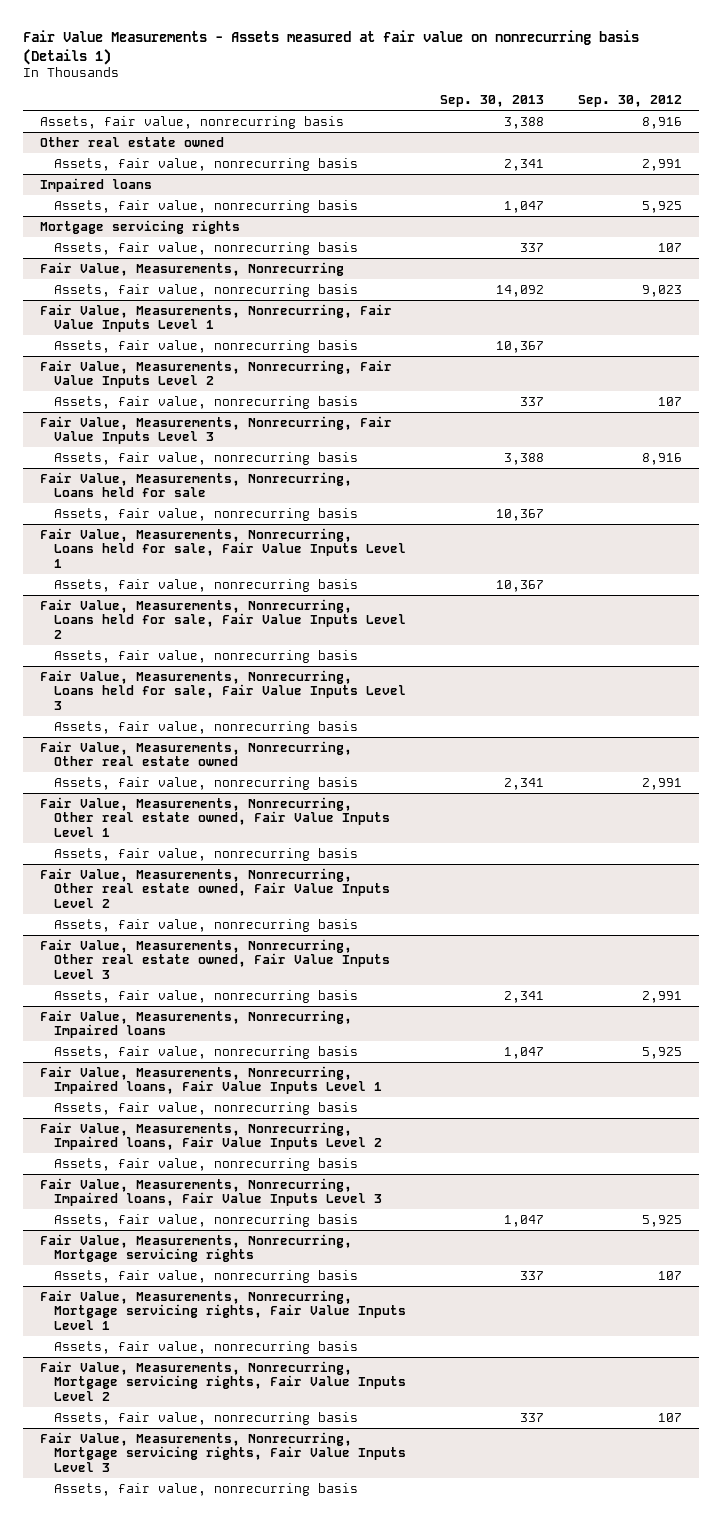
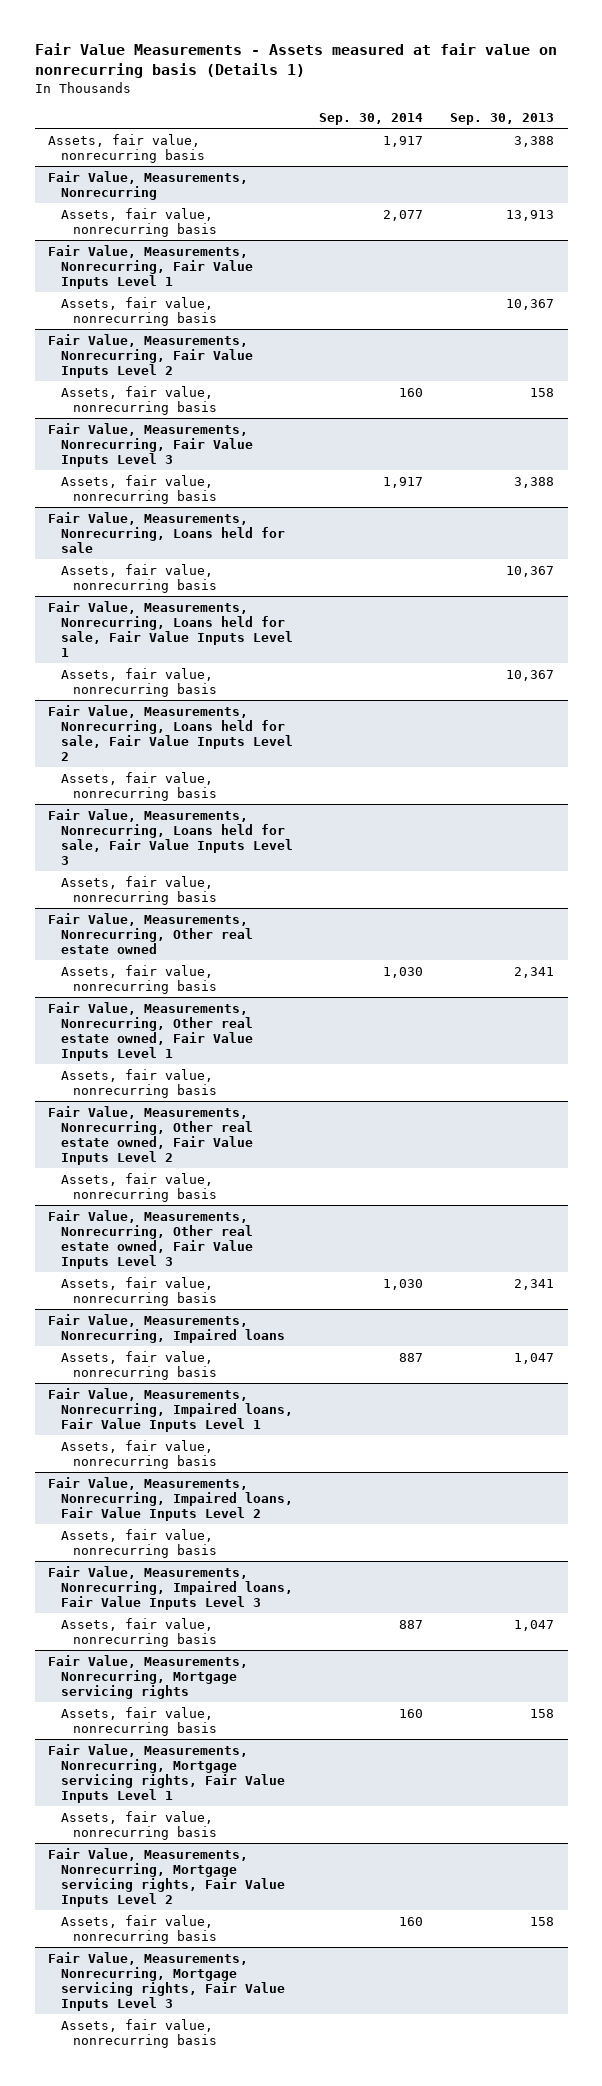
[578,95,683,108] Sep. 30, 2012 -> none
none -> [319,112,424,125] Sep. 30, 2014
[39,136,224,147] Other real estate owned -> none
[54,157,359,171] Assets, fair value, nonrecurring basis -> none
[39,177,152,192] Impaired loans -> none
[54,199,359,213] Assets, fair value, nonrecurring basis -> none
[39,219,240,234] Mortgage servicing rights -> none
[54,241,359,255] Assets, fair value, nonrecurring basis -> none
[496,284,545,297] 14,092 -> [506,209,555,221] 13,913
[520,396,545,406] 337 -> [530,387,555,397] 158
[520,1270,545,1280] 337 -> [530,1708,555,1718] 158
[520,1412,545,1422] 337 -> [530,1916,555,1926] 158

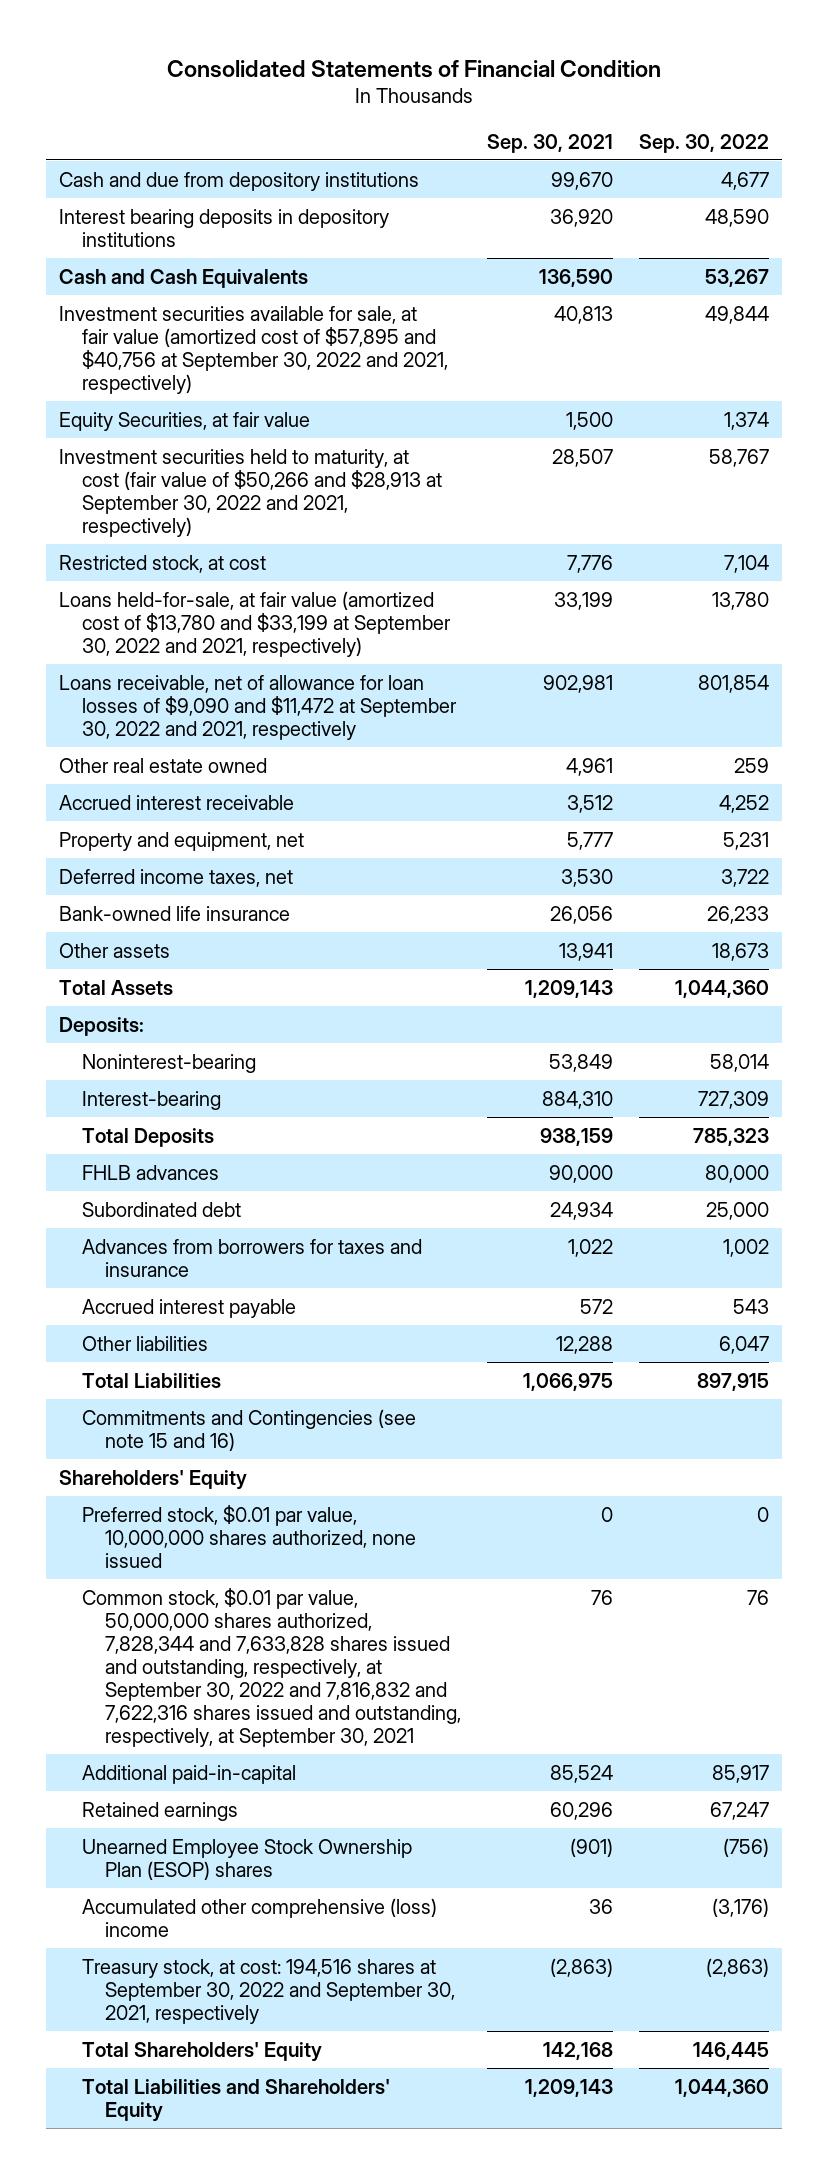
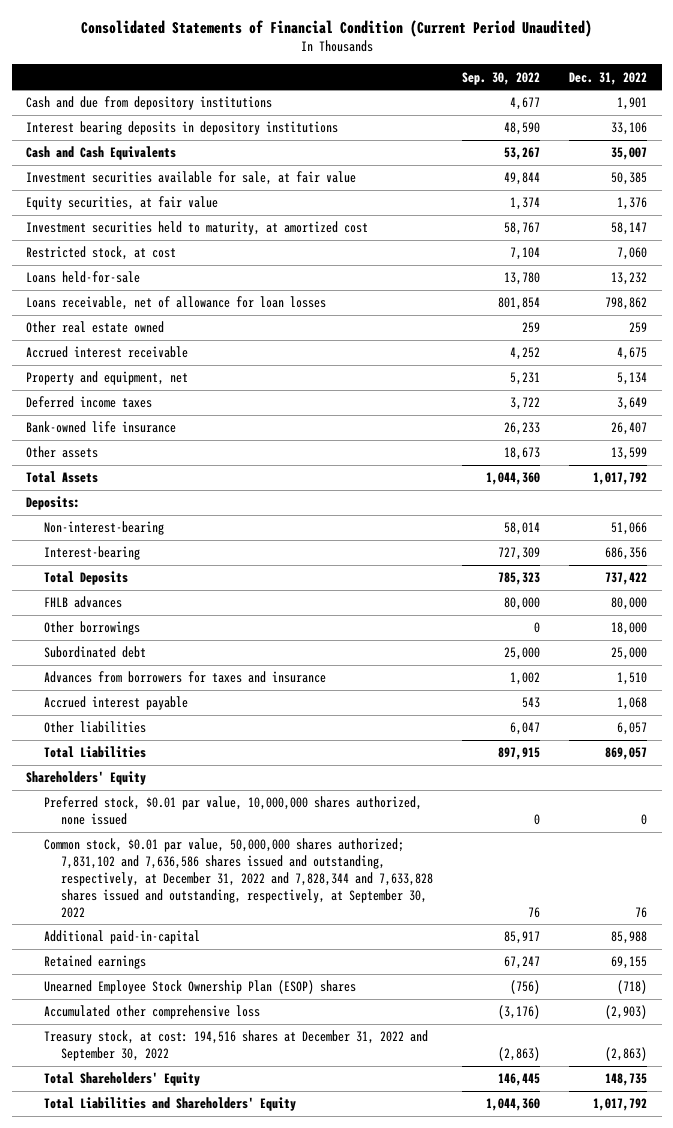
[166,59,661,78] Consolidated Statements of Financial Condition -> [80,19,592,37] Consolidated Statements of Financial Condition (Current Period Unaudited)
[486,133,613,153] Sep. 30, 2021 -> none
none -> [569,71,648,85] Dec. 31, 2022
[58,305,448,394] Investment securities available for sale, at fair value (amortized cost of $57,895 and $40,756 at September 30, 2022 and 2021, respectively) -> [26,171,357,186] Investment securities available for sale, at fair value
[58,411,310,431] Equity Securities, at fair value -> [26,196,219,211] Equity securities, at fair value
[58,448,442,537] Investment securities held to maturity, at cost (fair value of $50,266 and $28,913 at September 30, 2022 and 2021, respectively) -> [26,221,369,236] Investment securities held to maturity, at amortized cost
[58,590,451,657] Loans held-for-sale, at fair value (amortized cost of $13,780 and $33,199 at September 30, 2022 and 2021, respectively) -> [26,271,141,284] Loans held-for-sale
[58,674,457,740] Loans receivable, net of allowance for loan losses of $9,090 and $11,472 at September 30, 2022 and 2021, respectively -> [26,296,327,311] Loans receivable, net of allowance for loan losses
[58,868,293,887] Deferred income taxes, net -> [26,396,153,409] Deferred income taxes
[81,1053,256,1073] Noninterest-bearing -> [43,521,164,536] Non-interest-bearing
none -> [43,621,140,636] Other borrowings
[81,1408,416,1451] Commitments and Contingencies (see note 15 and 16) -> none
[81,1587,462,1748] Common stock, $0.01 par value, 50,000,000 shares authorized, 7,828,344 and 7,633,828 shares issued and outstanding, respectively, at September 30, 2022 and 7,816,832 and 7,622,316 shares issued and outstanding, respectively, at September 30, 2021 -> [43,838,433,918] Common stock, $0.01 par value, 50,000,000 shares authorized; 7,831,102 and 7,636,586 shares issued and outstanding, respectively, at December 31, 2022 and 7,828,344 and 7,633,828 shares issued and outstanding, respectively, at September 30, 2022
[81,1897,437,1937] Accumulated other comprehensive (loss) income -> [43,1005,260,1020] Accumulated other comprehensive loss
[81,1958,456,2024] Treasury stock, at cost: 194,516 shares at September 30, 2022 and September 30, 2021, respectively -> [43,1030,428,1062] Treasury stock, at cost: 194,516 shares at December 31, 2022 and September 30, 2022

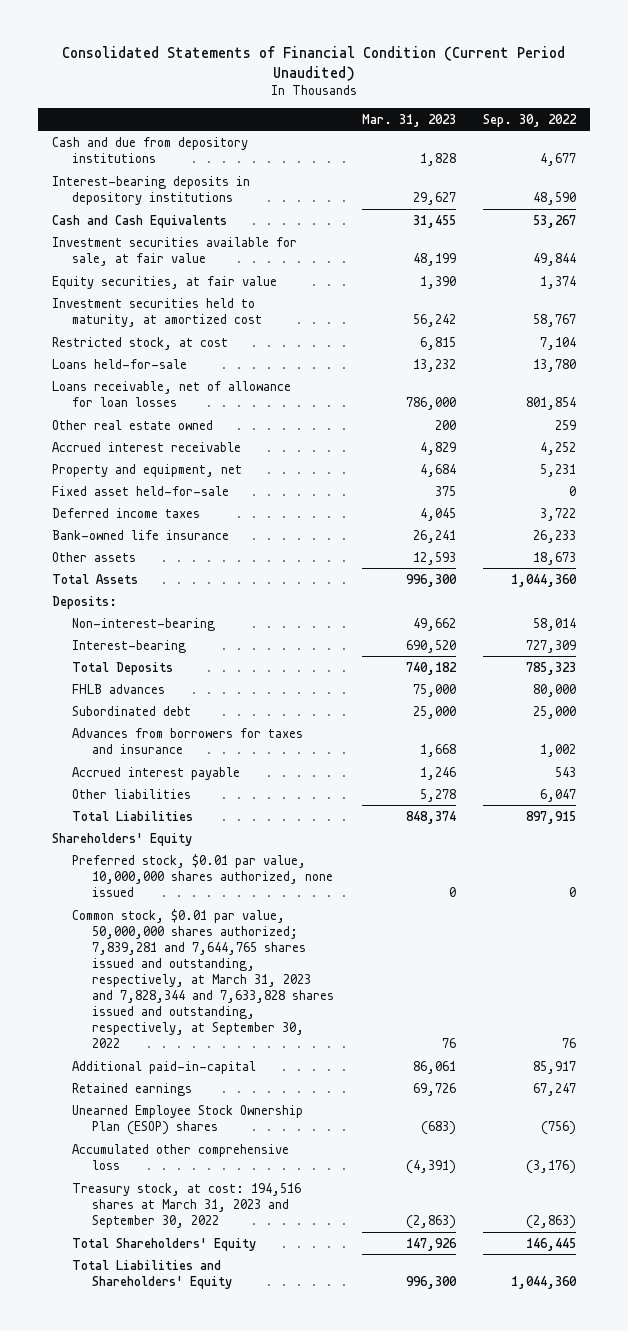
[569,71,648,85] Dec. 31, 2022 -> none
none -> [361,113,456,127] Mar. 31, 2023
[26,121,339,136] Interest bearing deposits in depository institutions -> [51,175,250,205] Interest-bearing deposits in depository institutions
none -> [51,485,229,496] Fixed asset held-for-sale
[43,621,140,636] Other borrowings -> none
[43,838,433,918] Common stock, $0.01 par value, 50,000,000 shares authorized; 7,831,102 and 7,636,586 shares issued and outstanding, respectively, at December 31, 2022 and 7,828,344 and 7,633,828 shares issued and outstanding, respectively, at September 30, 2022 -> [72,908,335,1049] Common stock, $0.01 par value, 50,000,000 shares authorized; 7,839,281 and 7,644,765 shares issued and outstanding, respectively, at March 31, 2023 and 7,828,344 and 7,633,828 shares issued and outstanding, respectively, at September 30, 2022
[43,1030,428,1062] Treasury stock, at cost: 194,516 shares at December 31, 2022 and September 30, 2022 -> [72,1182,302,1228] Treasury stock, at cost: 194,516 shares at March 31, 2023 and September 30, 2022

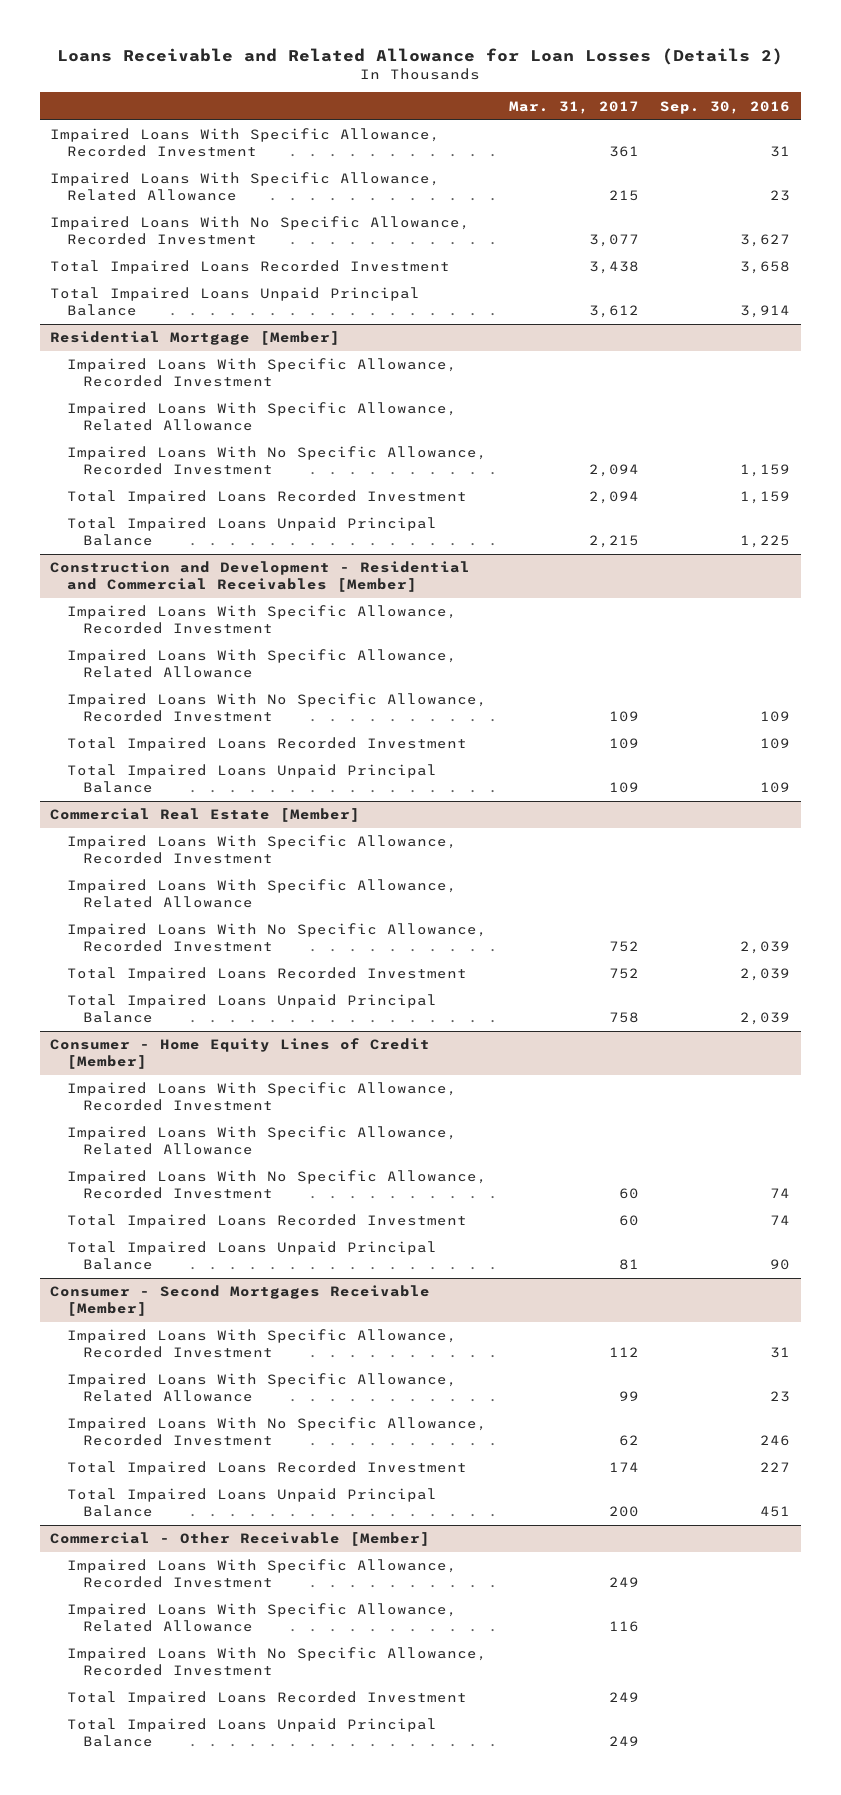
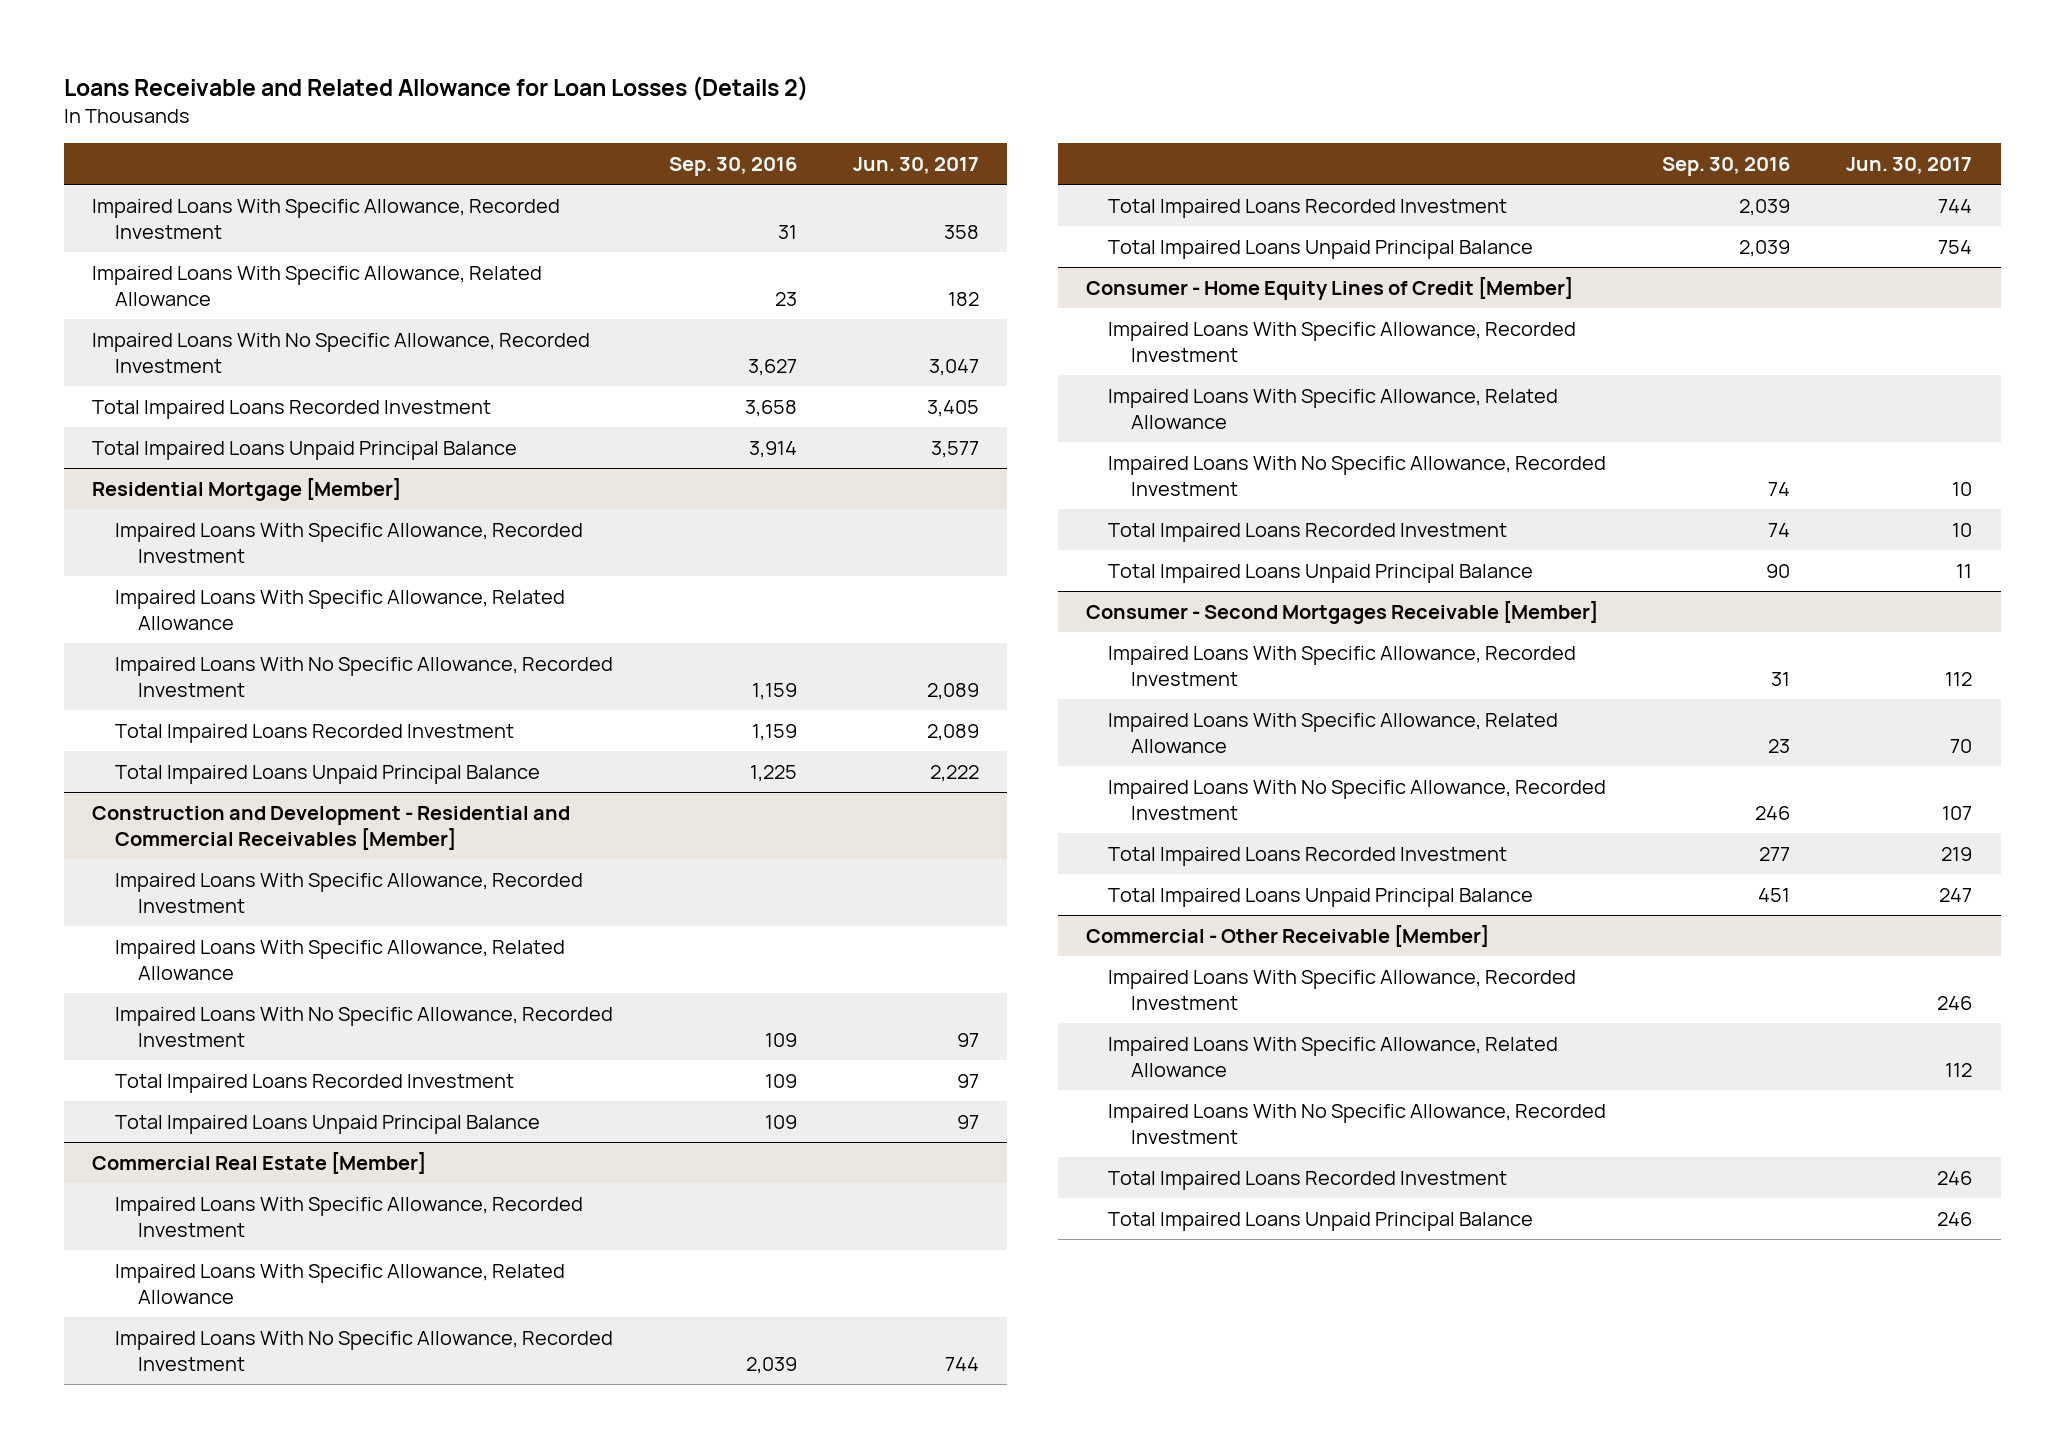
[508,100,639,114] Mar. 31, 2017 -> none
none -> [853,157,980,175] Jun. 30, 2017
[760,1462,791,1473] 227 -> [1759,847,1791,862] 277

